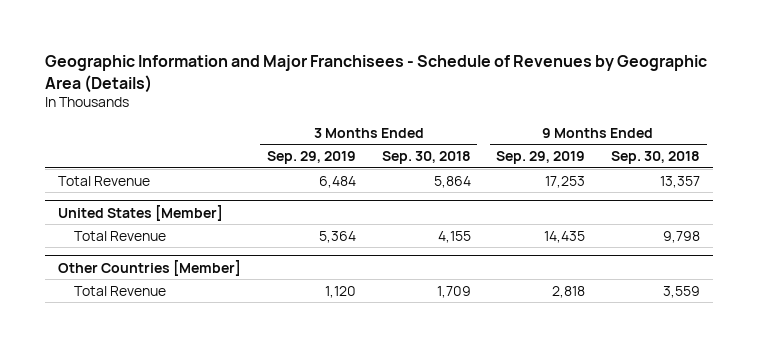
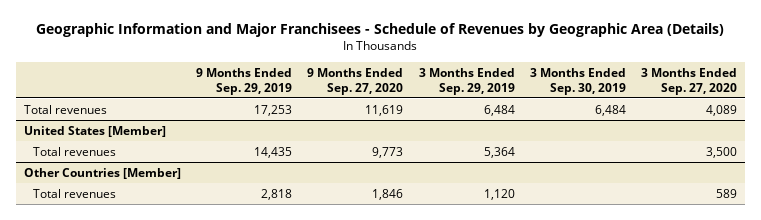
[381,151,471,165] Sep. 30, 2018 -> none
[611,151,701,165] Sep. 30, 2018 -> none
none -> [307,67,404,95] 9 Months Ended Sep. 27, 2020
none -> [529,67,626,95] 3 Months Ended Sep. 30, 2019
none -> [641,67,738,95] 3 Months Ended Sep. 27, 2020
[58,175,151,186] Total Revenue -> [23,104,107,114] Total revenues
[73,230,166,241] Total Revenue -> [32,146,116,156] Total revenues
[73,285,166,296] Total Revenue -> [32,188,116,198] Total revenues

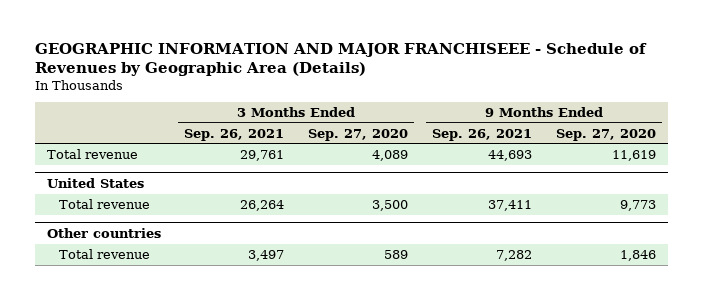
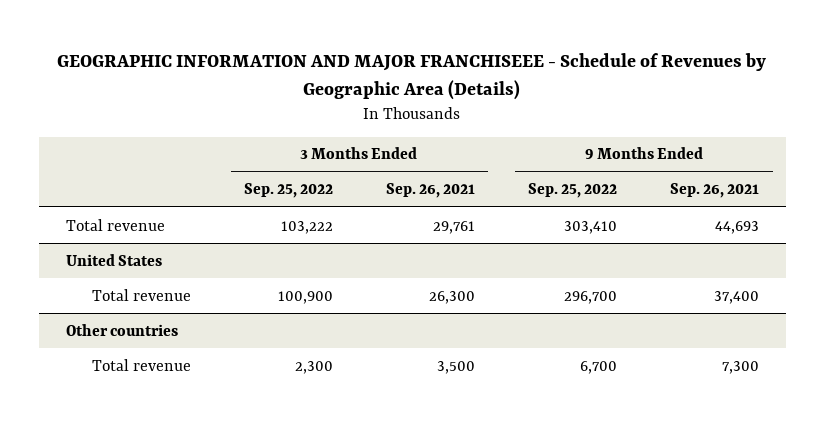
[308,128,409,141] Sep. 27, 2020 -> none
[555,128,656,141] Sep. 27, 2020 -> none
none -> [243,183,333,199] Sep. 25, 2022
none -> [528,183,618,199] Sep. 25, 2022
[240,199,285,211] 26,264 -> [429,290,476,304] 26,300
[488,199,533,211] 37,411 -> [714,290,760,304] 37,400
[248,249,285,261] 3,497 -> [437,360,476,374] 3,500
[496,249,533,261] 7,282 -> [722,360,760,374] 7,300

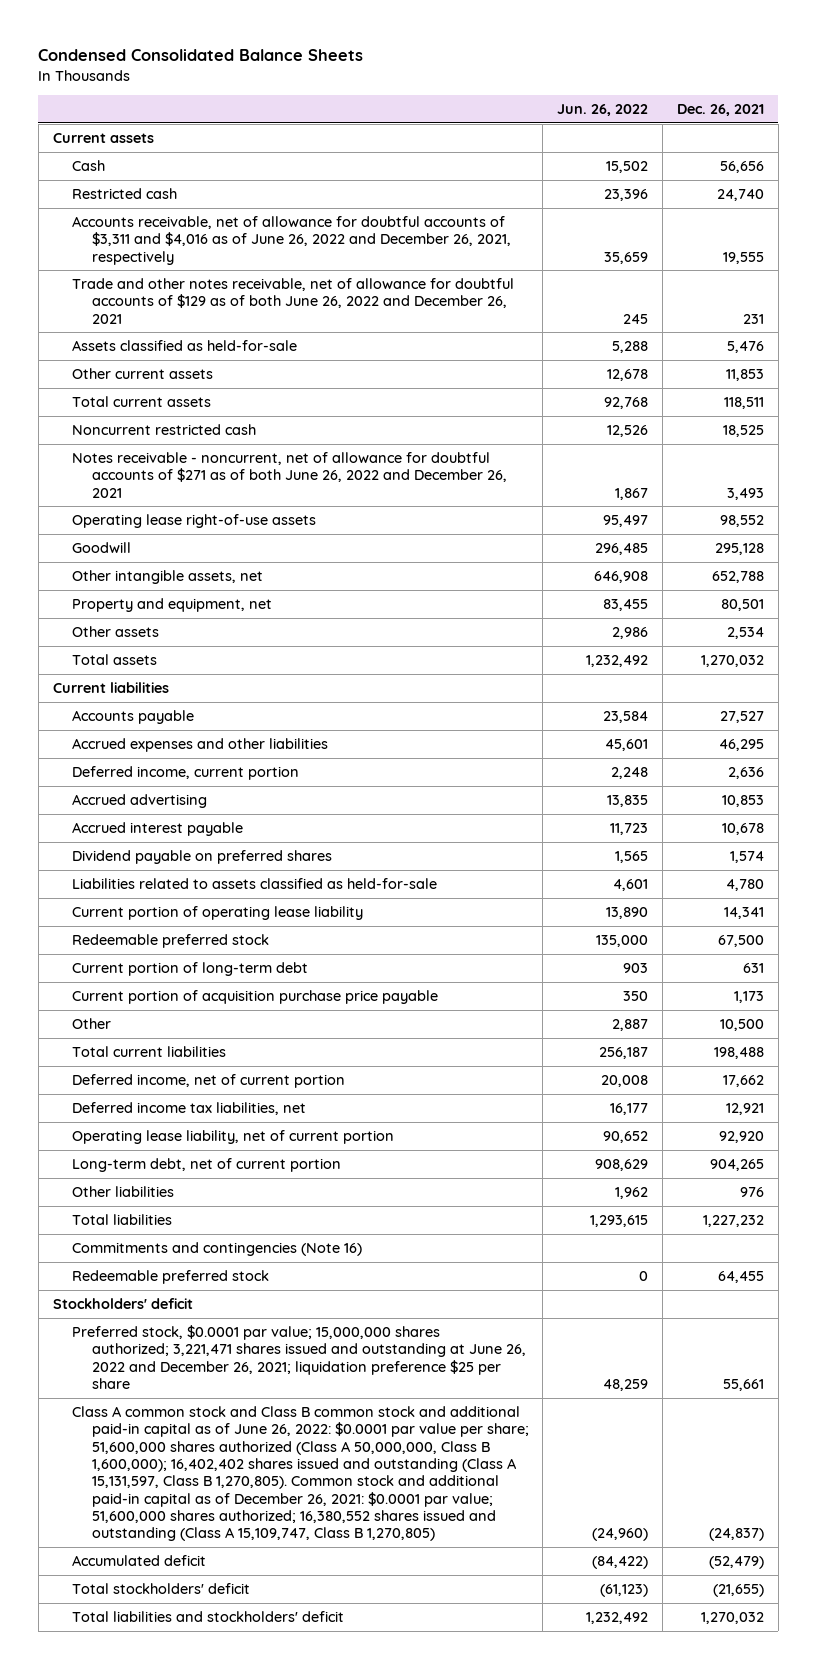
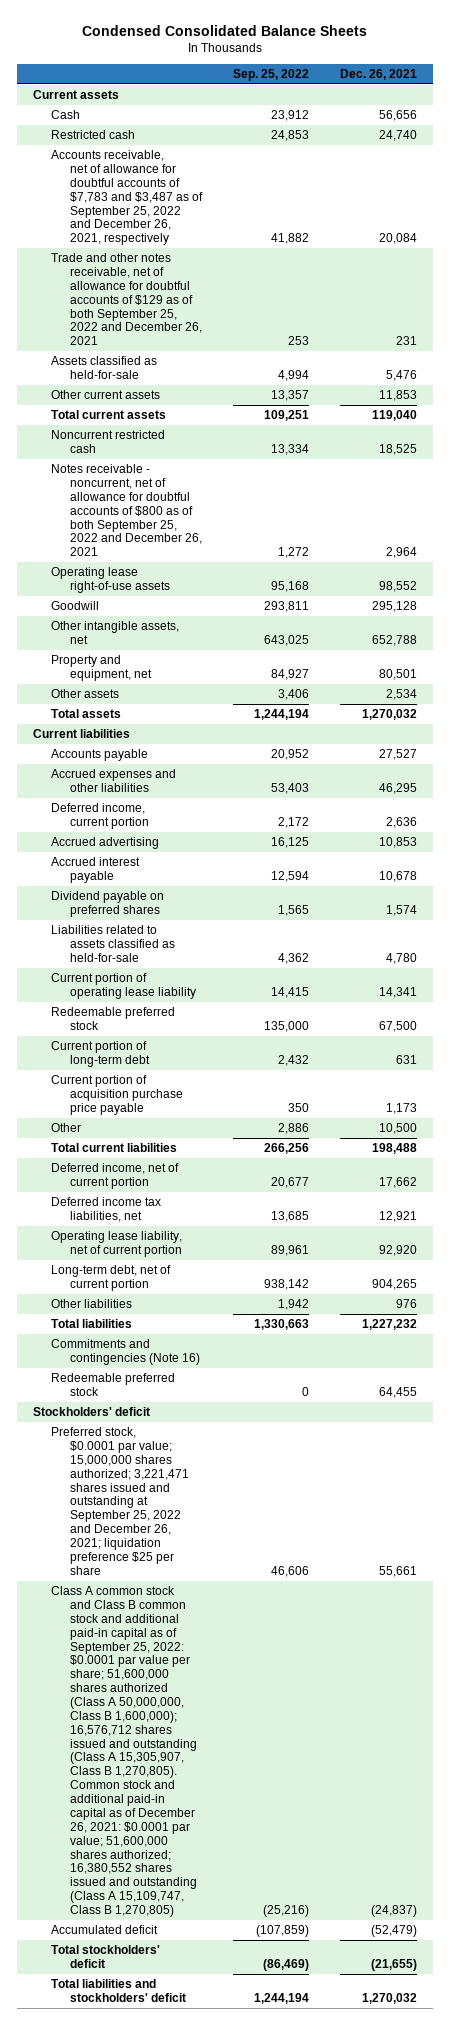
[557,104,649,117] Jun. 26, 2022 -> none
none -> [232,69,309,82] Sep. 25, 2022
[72,216,511,265] Accounts receivable, net of allowance for doubtful accounts of $3,311 and $4,016 as of June 26, 2022 and December 26, 2021, respectively -> [51,150,203,246] Accounts receivable, net of allowance for doubtful accounts of $7,783 and $3,487 as of September 25, 2022 and December 26, 2021, respectively
[722,251,764,264] 19,555 -> [379,233,418,245] 20,084
[72,278,515,324] Trade and other notes receivable, net of allowance for doubtful accounts of $129 as of both June 26, 2022 and December 26, 2021 -> [51,253,202,346] Trade and other notes receivable, net of allowance for doubtful accounts of $129 as of both September 25, 2022 and December 26, 2021
[723,397,764,410] 118,511 -> [372,410,418,422] 119,040
[72,452,507,498] Notes receivable - noncurrent, net of allowance for doubtful accounts of $271 as of both June 26, 2022 and December 26, 2021 -> [51,464,202,557] Notes receivable - noncurrent, net of allowance for doubtful accounts of $800 as of both September 25, 2022 and December 26, 2021
[726,487,764,500] 3,493 -> [386,547,418,559] 2,964
[72,1325,526,1390] Preferred stock, $0.0001 par value; 15,000,000 shares authorized; 3,221,471 shares issued and outstanding at June 26, 2022 and December 26, 2021; liquidation preference $25 per share -> [51,1427,189,1575] Preferred stock, $0.0001 par value; 15,000,000 shares authorized; 3,221,471 shares issued and outstanding at September 25, 2022 and December 26, 2021; liquidation preference $25 per share
[72,1406,529,1542] Class A common stock and Class B common stock and additional paid-in capital as of June 26, 2022: $0.0001 par value per share; 51,600,000 shares authorized (Class A 50,000,000, Class B 1,600,000); 16,402,402 shares issued and outstanding (Class A 15,131,597, Class B 1,270,805). Common stock and additional paid-in capital as of December 26, 2021: $0.0001 par value; 51,600,000 shares authorized; 16,380,552 shares issued and outstanding (Class A 15,109,747, Class B 1,270,805) -> [51,1586,197,1918] Class A common stock and Class B common stock and additional paid-in capital as of September 25, 2022: $0.0001 par value per share; 51,600,000 shares authorized (Class A 50,000,000, Class B 1,600,000); 16,576,712 shares issued and outstanding (Class A 15,305,907, Class B 1,270,805). Common stock and additional paid-in capital as of December 26, 2021: $0.0001 par value; 51,600,000 shares authorized; 16,380,552 shares issued and outstanding (Class A 15,109,747, Class B 1,270,805)

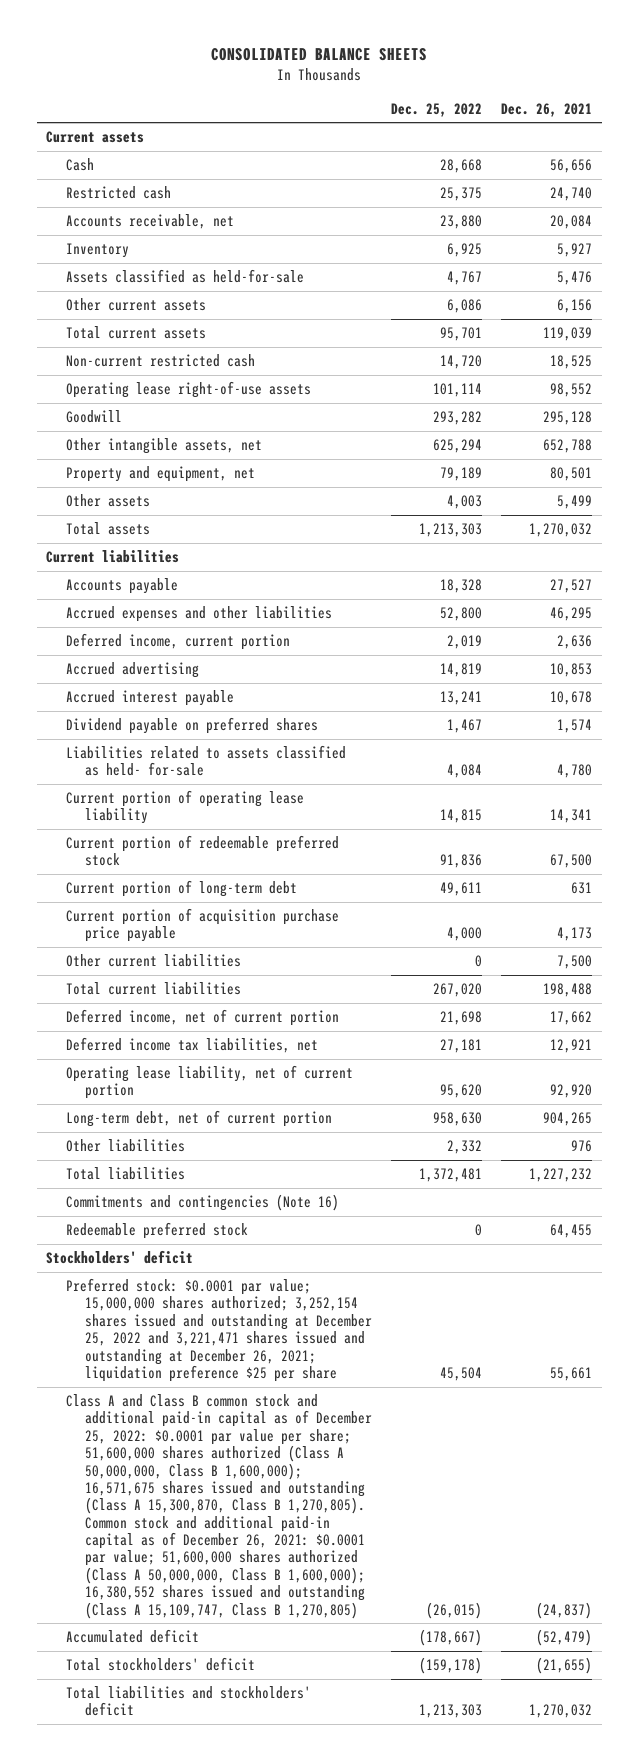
[81,24,367,36] Condensed Consolidated Balance Sheets -> [211,47,428,61] CONSOLIDATED BALANCE SHEETS
[232,69,309,82] Sep. 25, 2022 -> none
none -> [391,102,483,117] Dec. 25, 2022
[51,253,202,346] Trade and other notes receivable, net of allowance for doubtful accounts of $129 as of both September 25, 2022 and December 26, 2021 -> none
[51,150,203,246] Accounts receivable, net of allowance for doubtful accounts of $7,783 and $3,487 as of September 25, 2022 and December 26, 2021, respectively -> [65,213,234,229] Accounts receivable, net
none -> [65,242,129,258] Inventory
[51,464,202,557] Notes receivable - noncurrent, net of allowance for doubtful accounts of $800 as of both September 25, 2022 and December 26, 2021 -> none
[379,390,418,402] 11,853 -> [557,298,593,313] 6,156
[372,410,418,422] 119,040 -> [543,326,593,341] 119,039
[51,430,166,453] Noncurrent restricted cash -> [65,353,255,367] Non-current restricted cash
[386,689,418,701] 2,534 -> [557,494,593,509] 5,499
[51,925,175,962] Liabilities related to assets classified as held-for-sale -> [65,744,346,777] Liabilities related to assets classified as held- for-sale
[51,1007,176,1030] Redeemable preferred stock -> [65,834,339,867] Current portion of redeemable preferred stock
[386,1102,418,1114] 1,173 -> [557,927,593,942] 4,173
[51,1123,82,1133] Other -> [65,953,241,967] Other current liabilities
[379,1123,418,1135] 10,500 -> [557,954,593,969] 7,500
[51,1427,189,1575] Preferred stock, $0.0001 par value; 15,000,000 shares authorized; 3,221,471 shares issued and outstanding at September 25, 2022 and December 26, 2021; liquidation preference $25 per share -> [65,1277,373,1382] Preferred stock: $0.0001 par value; 15,000,000 shares authorized; 3,252,154 shares issued and outstanding at December 25, 2022 and 3,221,471 shares issued and outstanding at December 26, 2021; liquidation preference $25 per share
[51,1586,197,1918] Class A common stock and Class B common stock and additional paid-in capital as of September 25, 2022: $0.0001 par value per share; 51,600,000 shares authorized (Class A 50,000,000, Class B 1,600,000); 16,576,712 shares issued and outstanding (Class A 15,305,907, Class B 1,270,805). Common stock and additional paid-in capital as of December 26, 2021: $0.0001 par value; 51,600,000 shares authorized; 16,380,552 shares issued and outstanding (Class A 15,109,747, Class B 1,270,805) -> [65,1393,373,1619] Class A and Class B common stock and additional paid-in capital as of December 25, 2022: $0.0001 par value per share; 51,600,000 shares authorized (Class A 50,000,000, Class B 1,600,000); 16,571,675 shares issued and outstanding (Class A 15,300,870, Class B 1,270,805). Common stock and additional paid-in capital as of December 26, 2021: $0.0001 par value; 51,600,000 shares authorized (Class A 50,000,000, Class B 1,600,000); 16,380,552 shares issued and outstanding (Class A 15,109,747, Class B 1,270,805)

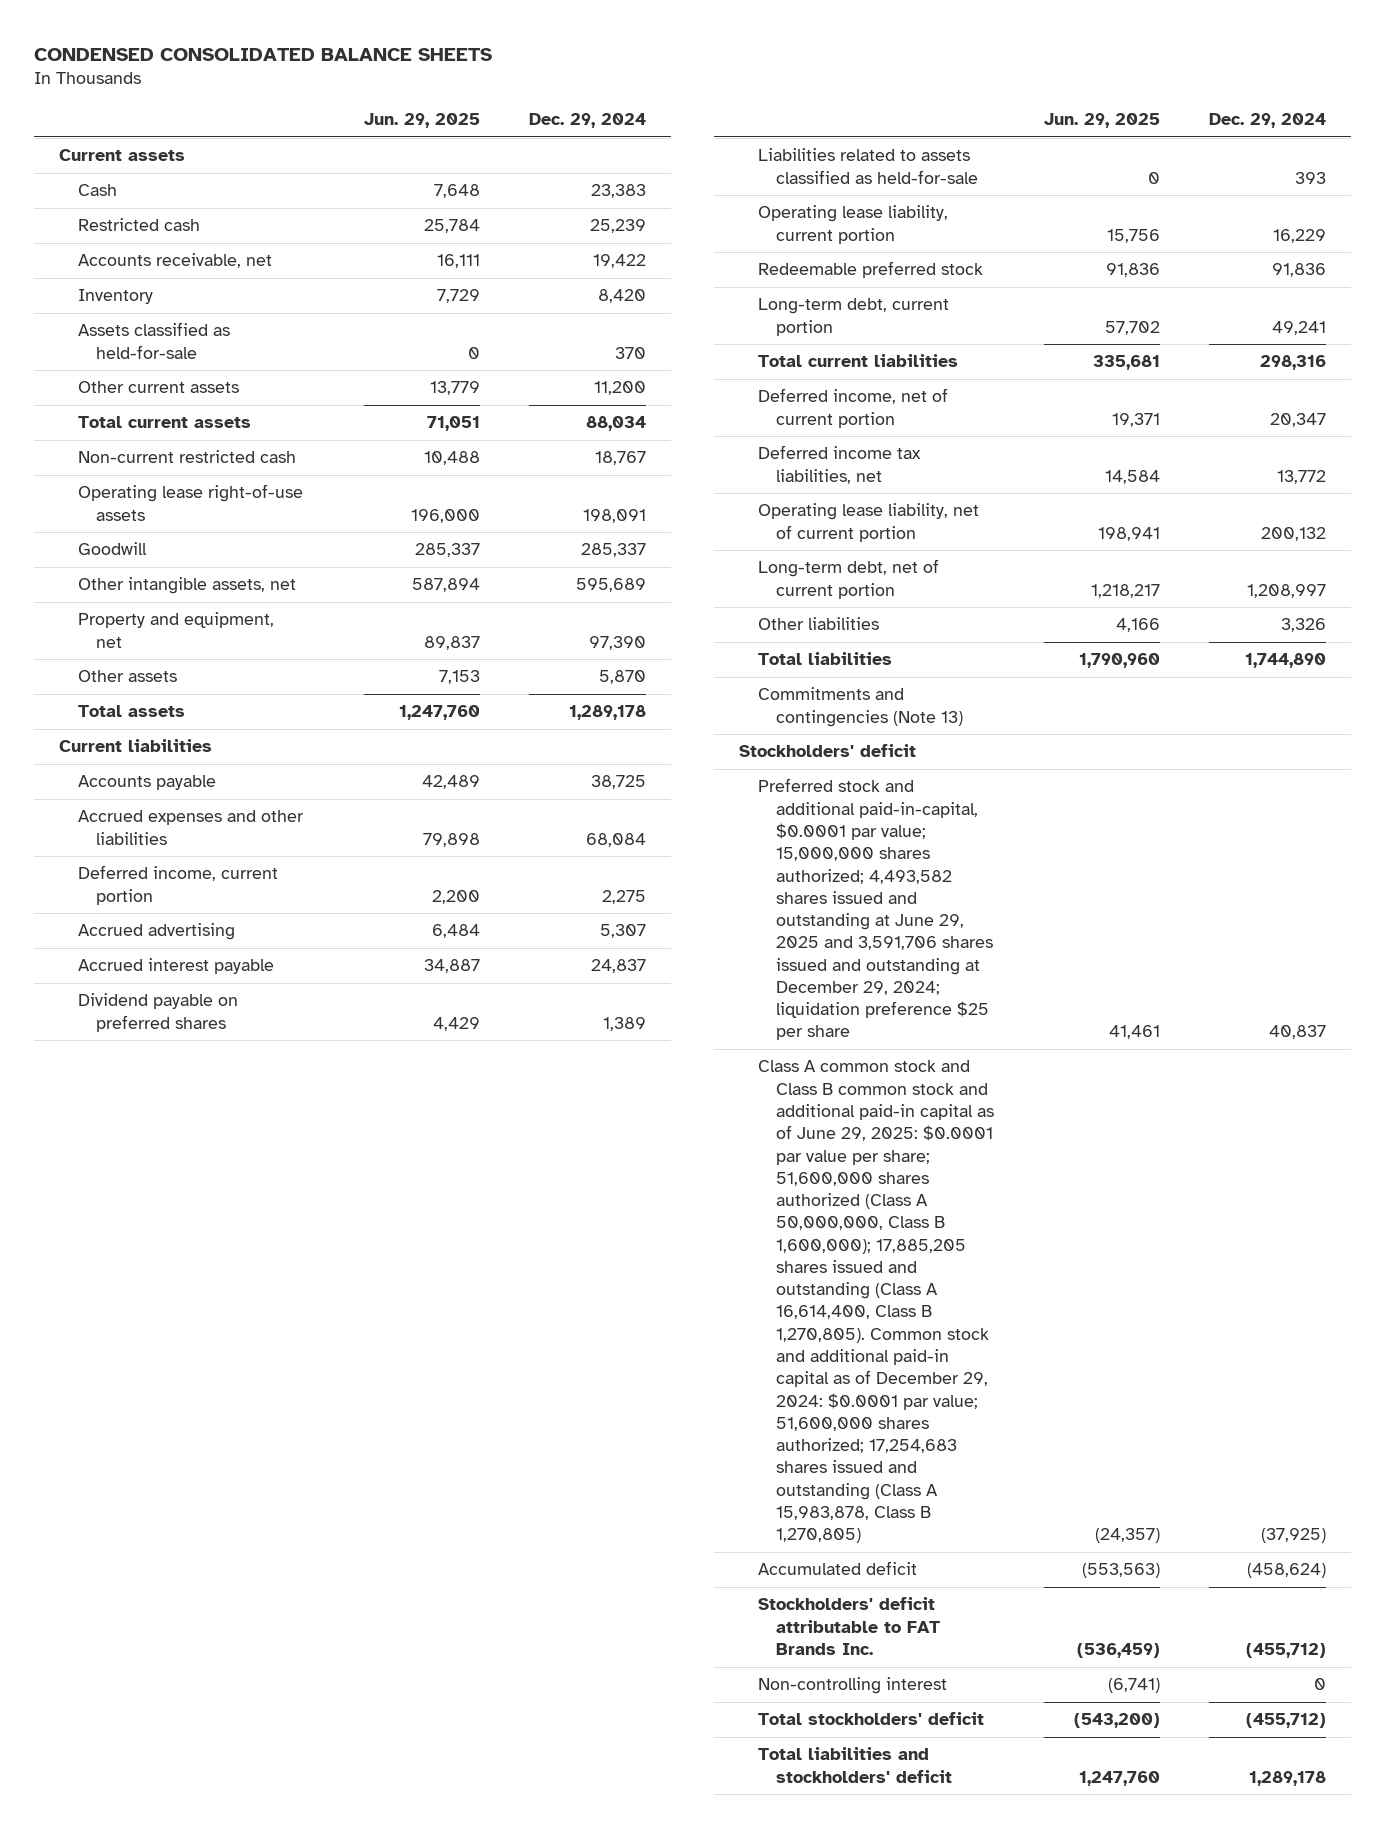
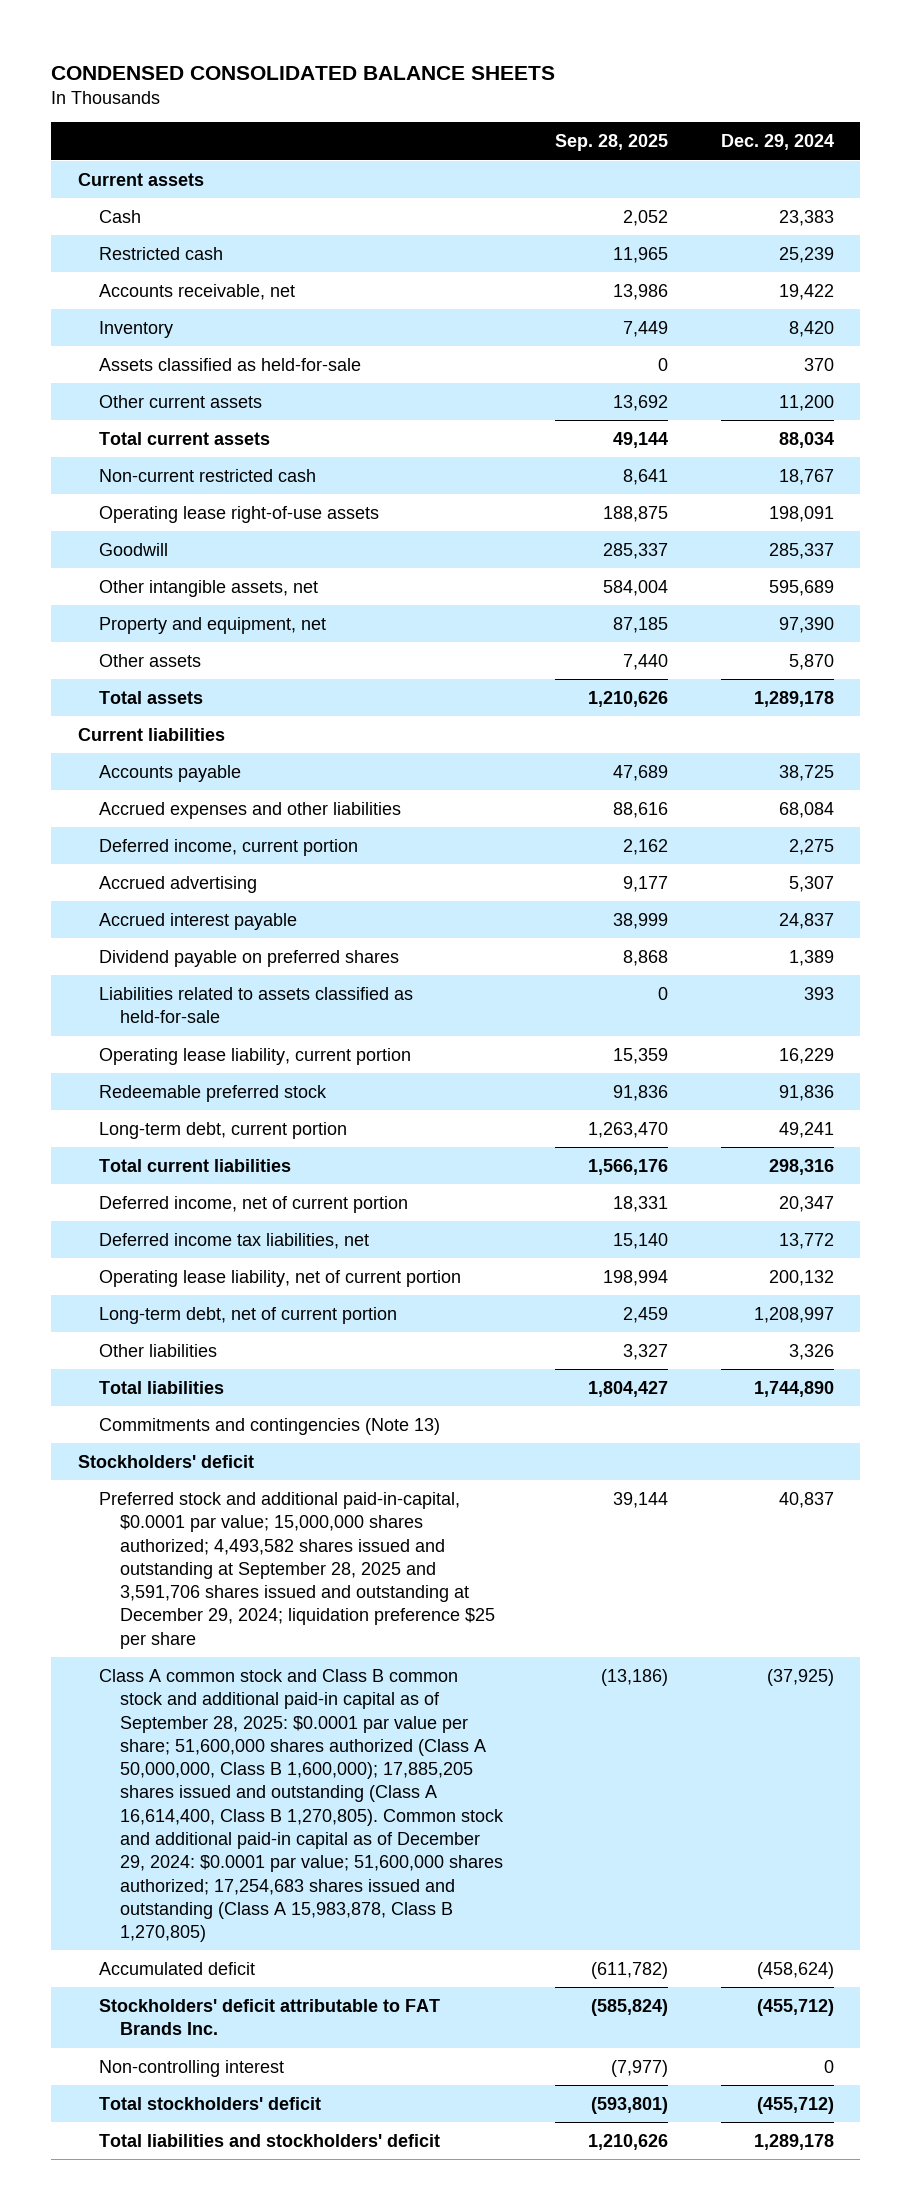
[363,113,480,129] Jun. 29, 2025 -> none
none -> [555,134,669,152] Sep. 28, 2025
[757,778,994,1041] Preferred stock and additional paid-in-capital, $0.0001 par value; 15,000,000 shares authorized; 4,493,582 shares issued and outstanding at June 29, 2025 and 3,591,706 shares issued and outstanding at December 29, 2024; liquidation preference $25 per share -> [98,1491,495,1649] Preferred stock and additional paid-in-capital, $0.0001 par value; 15,000,000 shares authorized; 4,493,582 shares issued and outstanding at September 28, 2025 and 3,591,706 shares issued and outstanding at December 29, 2024; liquidation preference $25 per share
[757,1060,995,1544] Class A common stock and Class B common stock and additional paid-in capital as of June 29, 2025: $0.0001 par value per share; 51,600,000 shares authorized (Class A 50,000,000, Class B 1,600,000); 17,885,205 shares issued and outstanding (Class A 16,614,400, Class B 1,270,805). Common stock and additional paid-in capital as of December 29, 2024: $0.0001 par value; 51,600,000 shares authorized; 17,254,683 shares issued and outstanding (Class A 15,983,878, Class B 1,270,805) -> [98,1668,504,1943] Class A common stock and Class B common stock and additional paid-in capital as of September 28, 2025: $0.0001 par value per share; 51,600,000 shares authorized (Class A 50,000,000, Class B 1,600,000); 17,885,205 shares issued and outstanding (Class A 16,614,400, Class B 1,270,805). Common stock and additional paid-in capital as of December 29, 2024: $0.0001 par value; 51,600,000 shares authorized; 17,254,683 shares issued and outstanding (Class A 15,983,878, Class B 1,270,805)

